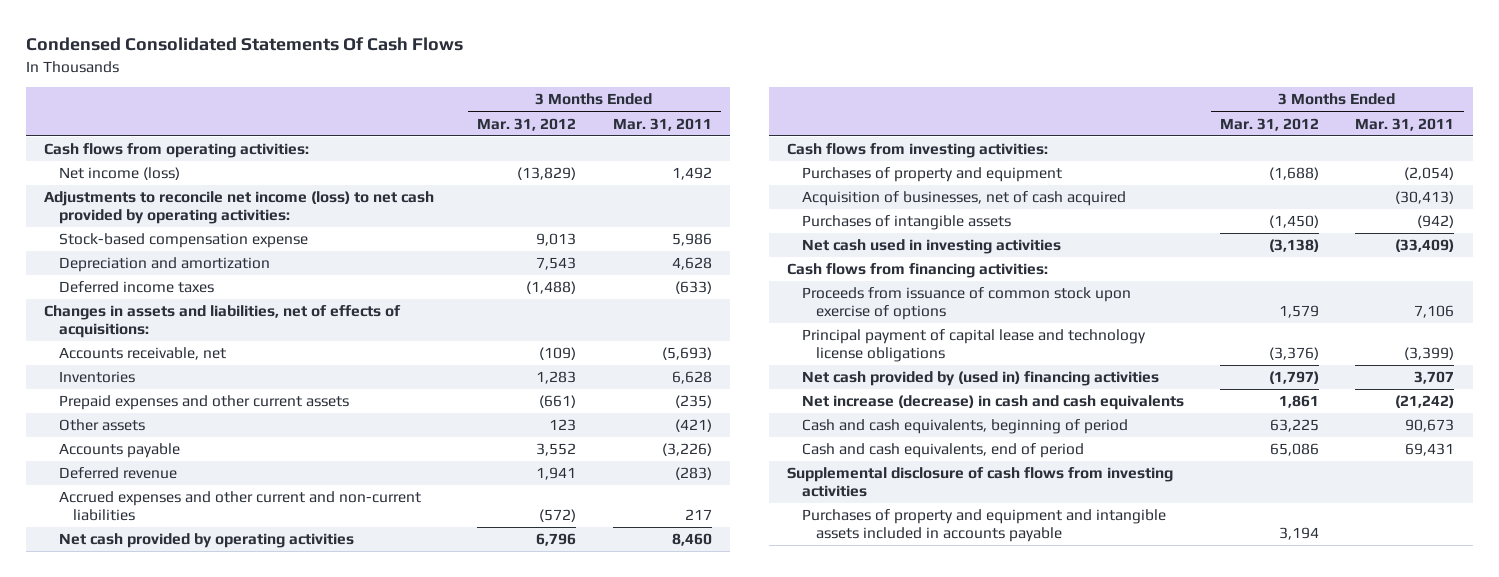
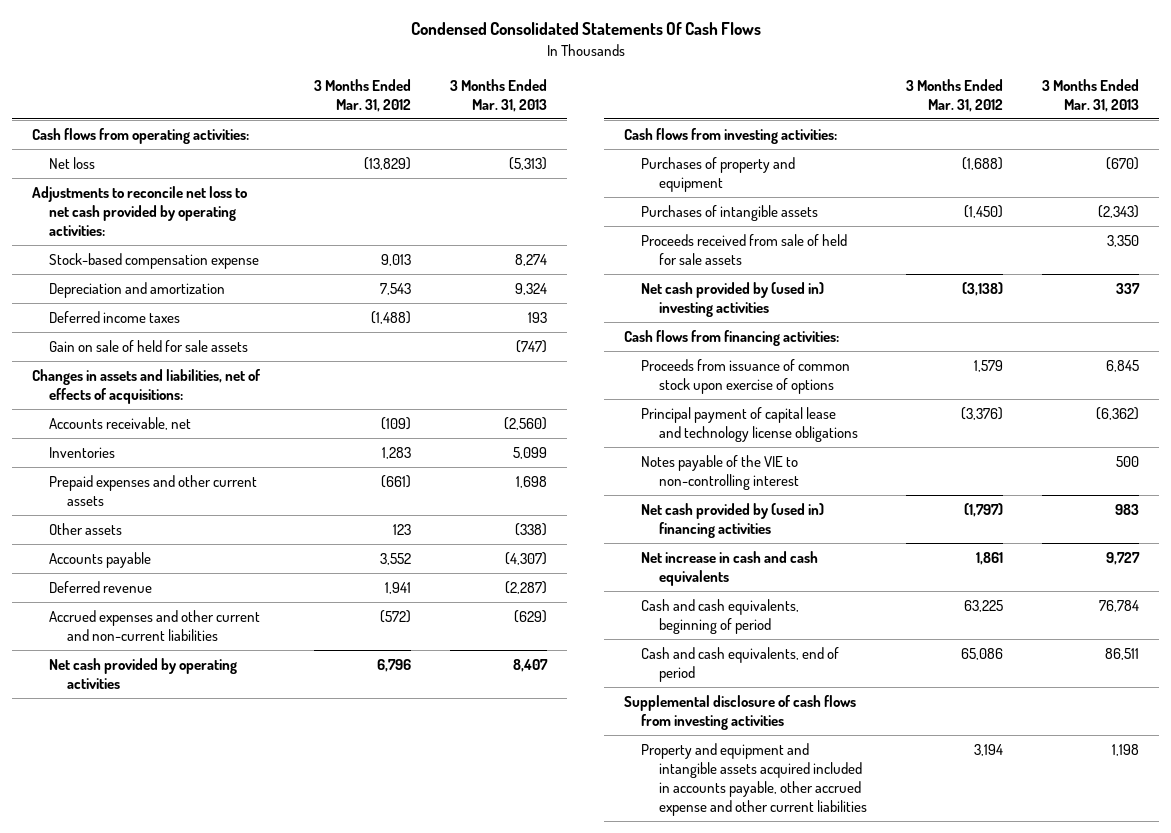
[612,117,712,131] Mar. 31, 2011 -> none
none -> [450,78,548,112] 3 Months Ended Mar. 31, 2013
[58,167,180,181] Net income (loss) -> [49,157,96,170] Net loss
[44,191,435,225] Adjustments to reconcile net income (loss) to net cash provided by operating activities: -> [31,186,247,236] Adjustments to reconcile net loss to net cash provided by operating activities:
none -> [49,340,249,353] Gain on sale of held for sale assets
[801,191,1126,207] Acquisition of businesses, net of cash acquired -> none
none -> [641,234,848,265] Proceeds received from sale of held for sale assets
[801,239,1061,255] Net cash used in investing activities -> [641,282,825,317] Net cash provided by (used in) investing activities
none -> [641,455,799,490] Notes payable of the VIE to non-controlling interest
[801,395,1184,411] Net increase (decrease) in cash and cash equivalents -> [641,551,819,586] Net increase in cash and cash equivalents
[801,509,1166,543] Purchases of property and equipment and intangible assets included in accounts payable -> [641,743,867,816] Property and equipment and intangible assets acquired included in accounts payable, other accrued expense and other current liabilities

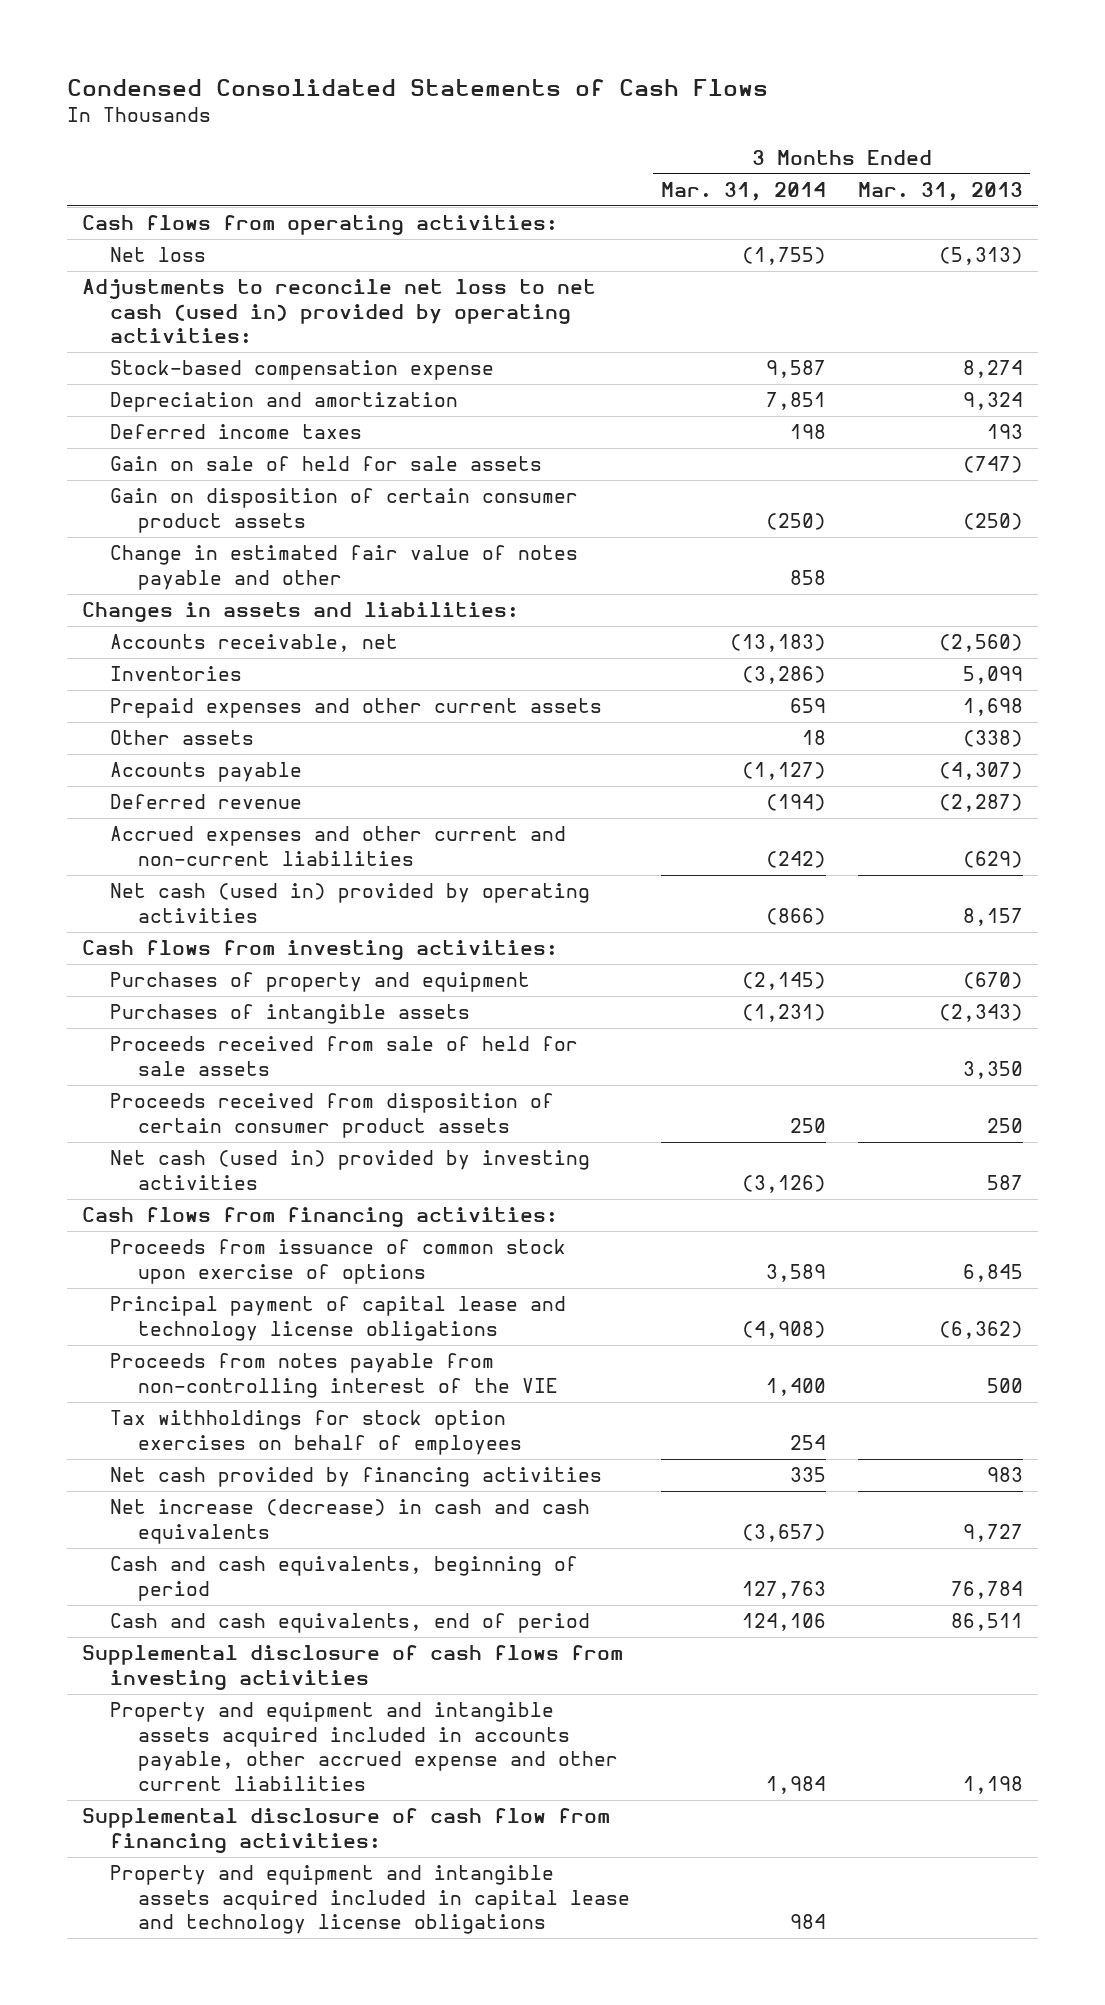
[410,22,761,36] Condensed Consolidated Statements Of Cash Flows -> [66,79,768,97] Condensed Consolidated Statements of Cash Flows
[314,78,412,112] 3 Months Ended Mar. 31, 2012 -> none
none -> [661,181,827,201] Mar. 31, 2014
[31,186,247,236] Adjustments to reconcile net loss to net cash provided by operating activities: -> [82,279,597,344] Adjustments to reconcile net loss to net cash (used in) provided by operating activities:
none -> [110,488,579,533] Gain on disposition of certain consumer product assets
none -> [110,545,579,590] Change in estimated fair value of notes payable and other
[31,369,261,404] Changes in assets and liabilities, net of effects of acquisitions: -> [82,602,520,623] Changes in assets and liabilities:
[49,658,238,689] Net cash provided by operating activities -> [110,883,591,923] Net cash (used in) provided by operating activities
[513,659,549,673] 8,407 -> [962,907,1023,926] 8,157
none -> [110,1093,555,1138] Proceeds received from disposition of certain consumer product assets
[641,282,825,317] Net cash provided by (used in) investing activities -> [110,1150,591,1190] Net cash (used in) provided by investing activities
[1116,283,1141,295] 337 -> [986,1174,1023,1190] 587
[641,455,799,490] Notes payable of the VIE to non-controlling interest -> [110,1353,558,1398] Proceeds from notes payable from non-controlling interest of the VIE
none -> [110,1410,522,1455] Tax withholdings for stock option exercises on behalf of employees
[641,503,825,538] Net cash provided by (used in) financing activities -> [110,1467,603,1488] Net cash provided by financing activities
[641,551,819,586] Net increase in cash and cash equivalents -> [110,1499,591,1544] Net increase (decrease) in cash and cash equivalents
none -> [82,1808,611,1853] Supplemental disclosure of cash flow from financing activities:
none -> [110,1865,630,1935] Property and equipment and intangible assets acquired included in capital lease and technology license obligations

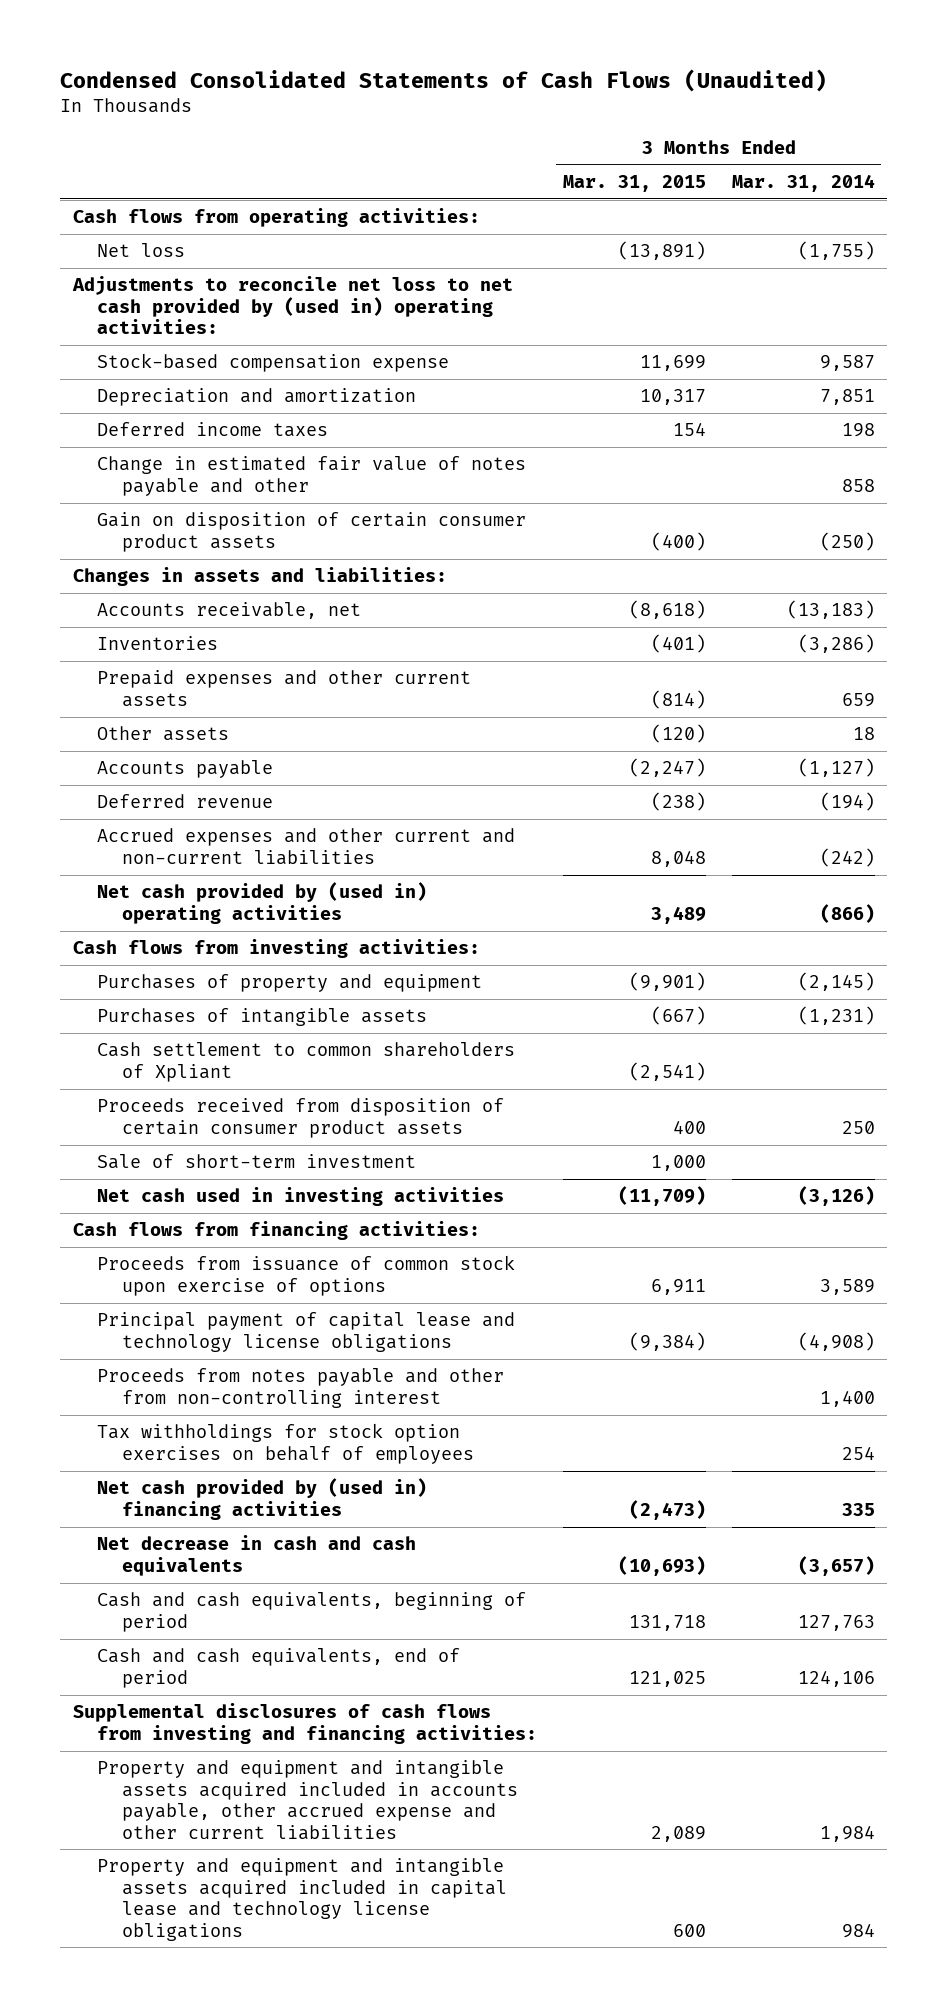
[66,79,768,97] Condensed Consolidated Statements of Cash Flows -> [59,68,827,92] Condensed Consolidated Statements of Cash Flows (Unaudited)
[857,181,1023,201] Mar. 31, 2013 -> none
none -> [562,174,706,192] Mar. 31, 2015
[82,279,597,344] Adjustments to reconcile net loss to net cash (used in) provided by operating activities: -> [71,276,513,335] Adjustments to reconcile net loss to net cash provided by (used in) operating activities:
[110,456,543,472] Gain on sale of held for sale assets -> none
[110,488,579,533] Gain on disposition of certain consumer product assets -> [97,512,527,552] Gain on disposition of certain consumer product assets
[110,883,591,923] Net cash (used in) provided by operating activities -> [97,882,428,924] Net cash provided by (used in) operating activities
[110,1036,579,1076] Proceeds received from sale of held for sale assets -> none
none -> [97,1042,516,1082] Cash settlement to common shareholders of Xpliant
none -> [97,1154,417,1170] Sale of short-term investment
[110,1150,591,1190] Net cash (used in) provided by investing activities -> [97,1187,505,1207] Net cash used in investing activities
[110,1353,558,1398] Proceeds from notes payable from non-controlling interest of the VIE -> [97,1368,505,1408] Proceeds from notes payable and other from non-controlling interest
[110,1467,603,1488] Net cash provided by financing activities -> [97,1478,428,1520] Net cash provided by (used in) financing activities
[110,1499,591,1544] Net increase (decrease) in cash and cash equivalents -> [97,1535,417,1576] Net decrease in cash and cash equivalents
[82,1645,624,1690] Supplemental disclosure of cash flows from investing activities -> [72,1703,538,1744] Supplemental disclosures of cash flows from investing and financing activities:
[82,1808,611,1853] Supplemental disclosure of cash flow from financing activities: -> none

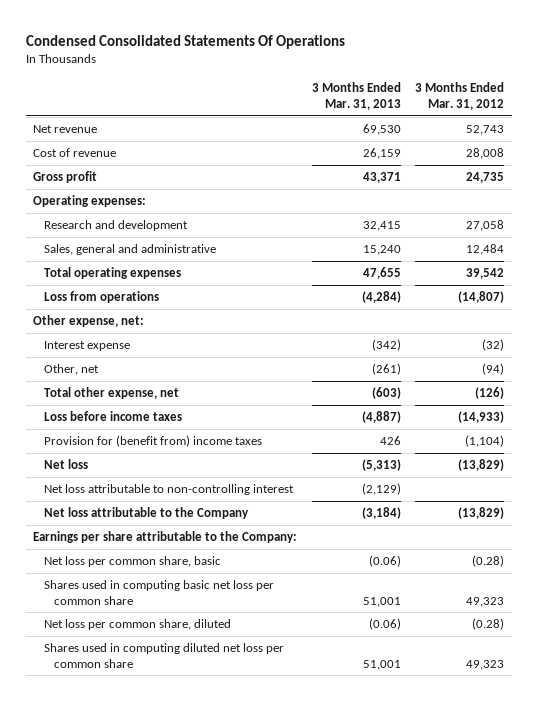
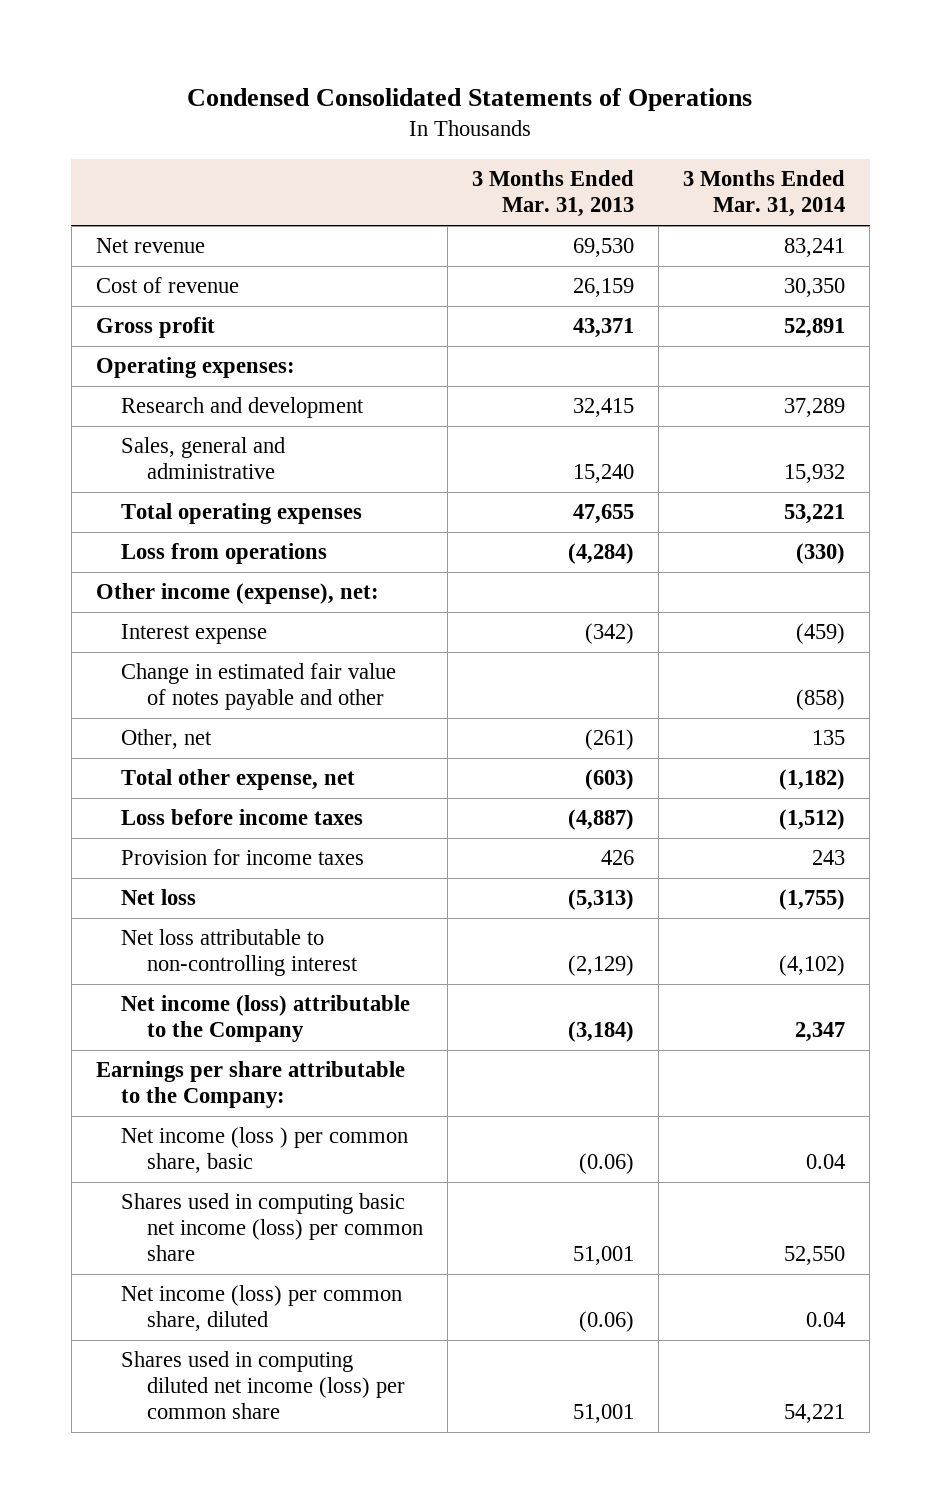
[25,34,345,49] Condensed Consolidated Statements Of Operations -> [187,87,753,111] Condensed Consolidated Statements of Operations
[415,82,505,111] 3 Months Ended Mar. 31, 2012 -> none
none -> [683,170,846,218] 3 Months Ended Mar. 31, 2014
[33,315,145,328] Other expense, net: -> [95,583,379,605] Other income (expense), net:
none -> [121,663,397,711] Change in estimated fair value of notes payable and other
[43,435,262,448] Provision for (benefit from) income taxes -> [121,849,365,866] Provision for income taxes
[43,507,249,520] Net loss attributable to the Company -> [121,995,411,1043] Net income (loss) attributable to the Company
[43,556,221,568] Net loss per common share, basic -> [121,1127,409,1174] Net income (loss ) per common share, basic
[43,580,274,605] Shares used in computing basic net loss per common share -> [121,1193,423,1262] Shares used in computing basic net income (loss) per common share
[43,619,231,631] Net loss per common share, diluted -> [121,1285,403,1332] Net income (loss) per common share, diluted
[43,643,284,668] Shares used in computing diluted net loss per common share -> [121,1351,405,1420] Shares used in computing diluted net income (loss) per common share

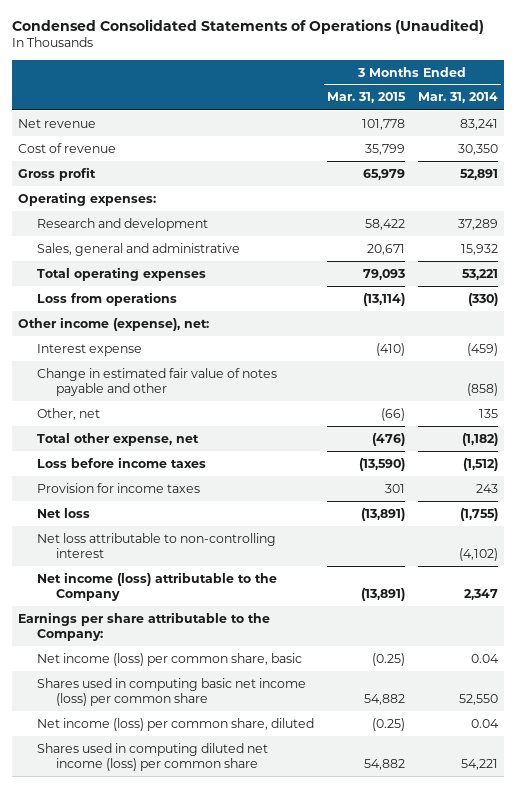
[187,87,753,111] Condensed Consolidated Statements of Operations -> [11,18,484,34] Condensed Consolidated Statements of Operations (Unaudited)
[471,170,634,218] 3 Months Ended Mar. 31, 2013 -> none
none -> [326,92,406,104] Mar. 31, 2015
[121,1127,409,1174] Net income (loss ) per common share, basic -> [36,652,302,666] Net income (loss) per common share, basic

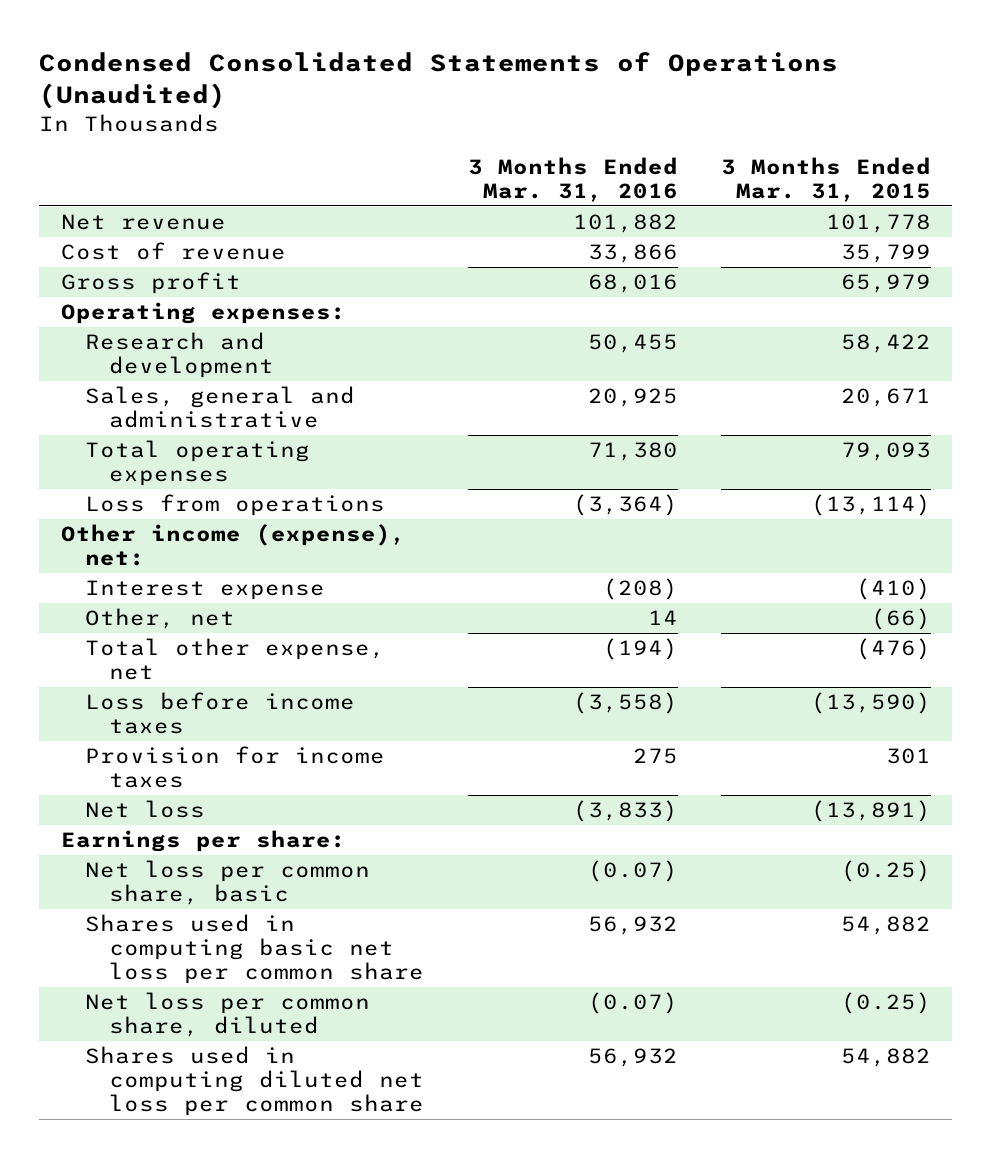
[417,92,498,104] Mar. 31, 2014 -> none
none -> [467,157,678,202] 3 Months Ended Mar. 31, 2016
[36,367,277,397] Change in estimated fair value of notes payable and other -> none
[36,532,276,559] Net loss attributable to non-controlling interest -> none
[36,571,277,602] Net income (loss) attributable to the Company -> none
[18,611,271,642] Earnings per share attributable to the Company: -> [61,830,347,853] Earnings per share:
[36,652,302,666] Net income (loss) per common share, basic -> [85,860,371,906] Net loss per common share, basic
[36,677,306,707] Shares used in computing basic net income (loss) per common share -> [85,914,425,984] Shares used in computing basic net loss per common share
[36,717,314,731] Net income (loss) per common share, diluted -> [85,992,371,1038] Net loss per common share, diluted
[36,742,268,772] Shares used in computing diluted net income (loss) per common share -> [85,1046,425,1116] Shares used in computing diluted net loss per common share

